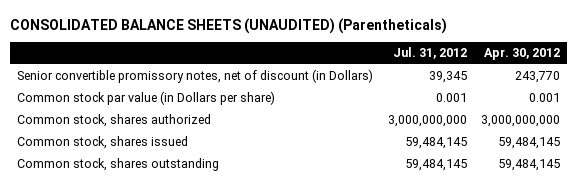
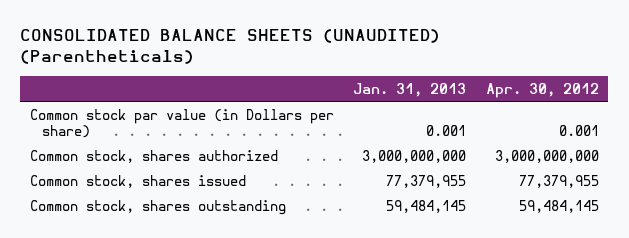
[392,47,467,60] Jul. 31, 2012 -> none
none -> [353,82,467,97] Jan. 31, 2013
[17,69,374,84] Senior convertible promissory notes, net of discount (in Dollars) -> none
[497,137,560,150] 59,484,145 -> [518,174,599,188] 77,379,955

